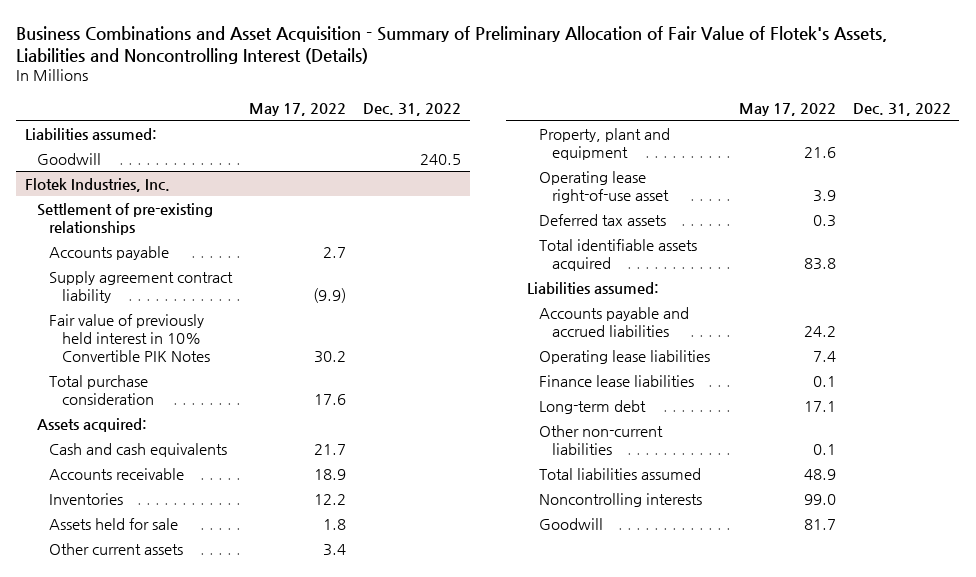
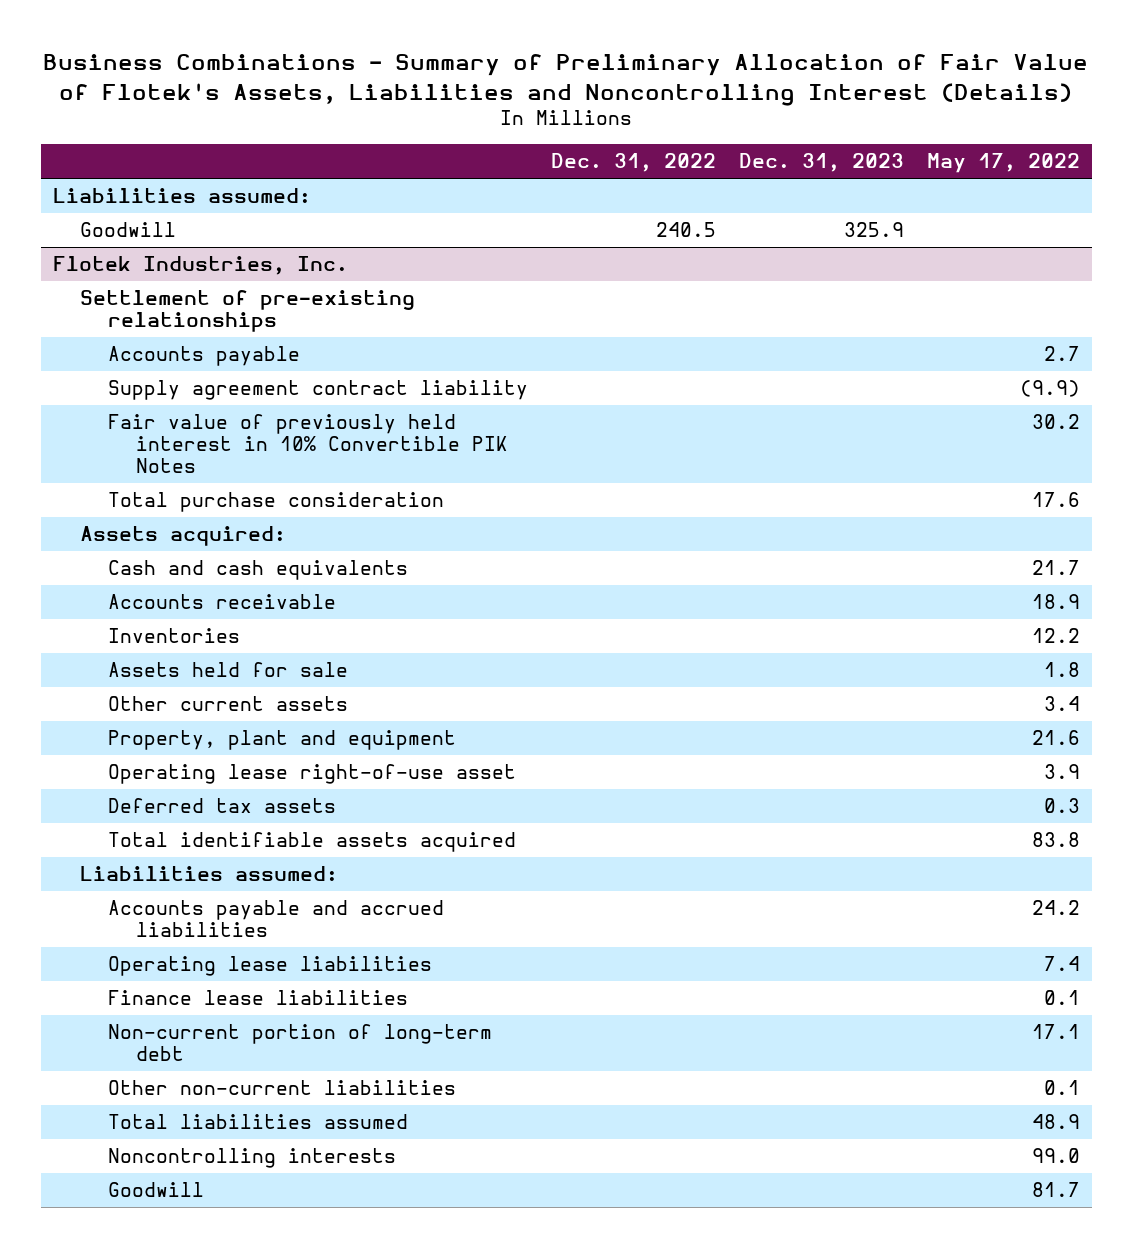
[16,25,888,64] Business Combinations and Asset Acquisition - Summary of Preliminary Allocation of Fair Value of Flotek's Assets, Liabilities and Noncontrolling Interest (Details) -> [43,54,1089,106] Business Combinations - Summary of Preliminary Allocation of Fair Value of Flotek's Assets, Liabilities and Noncontrolling Interest (Details)
none -> [739,153,905,173] Dec. 31, 2023
[539,399,647,414] Long-term debt -> [108,1024,493,1062] Non-current portion of long-term debt

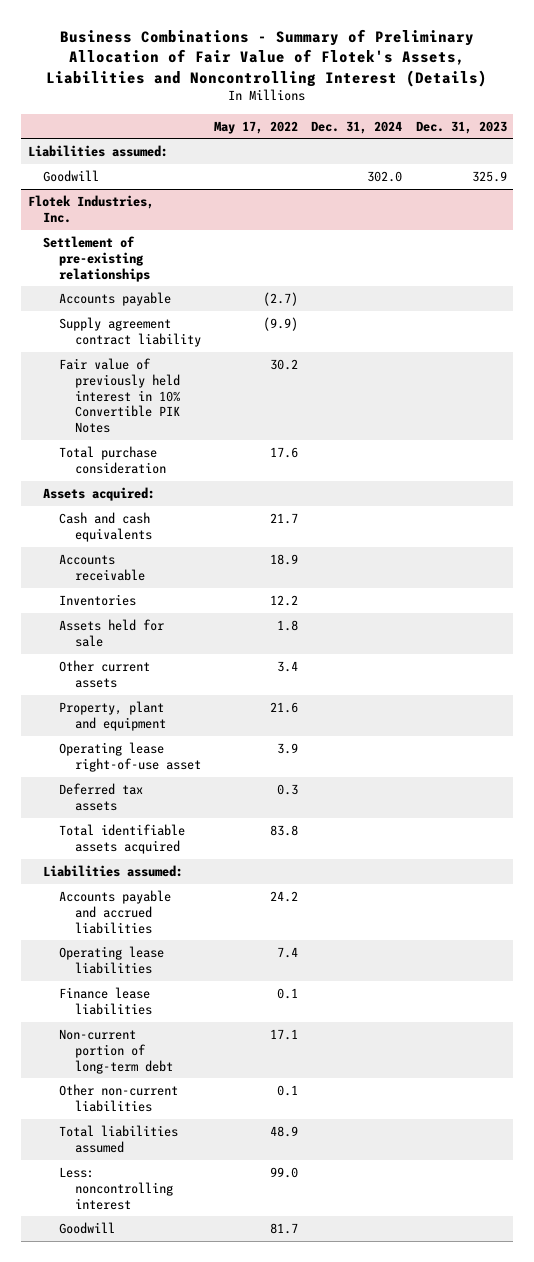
[551,153,717,173] Dec. 31, 2022 -> none
none -> [311,120,403,134] Dec. 31, 2024
[1044,346,1081,362] 2.7 -> [263,292,299,307] (2.7)
[108,1148,397,1169] Noncontrolling interests -> [59,1167,173,1210] Less: noncontrolling interest

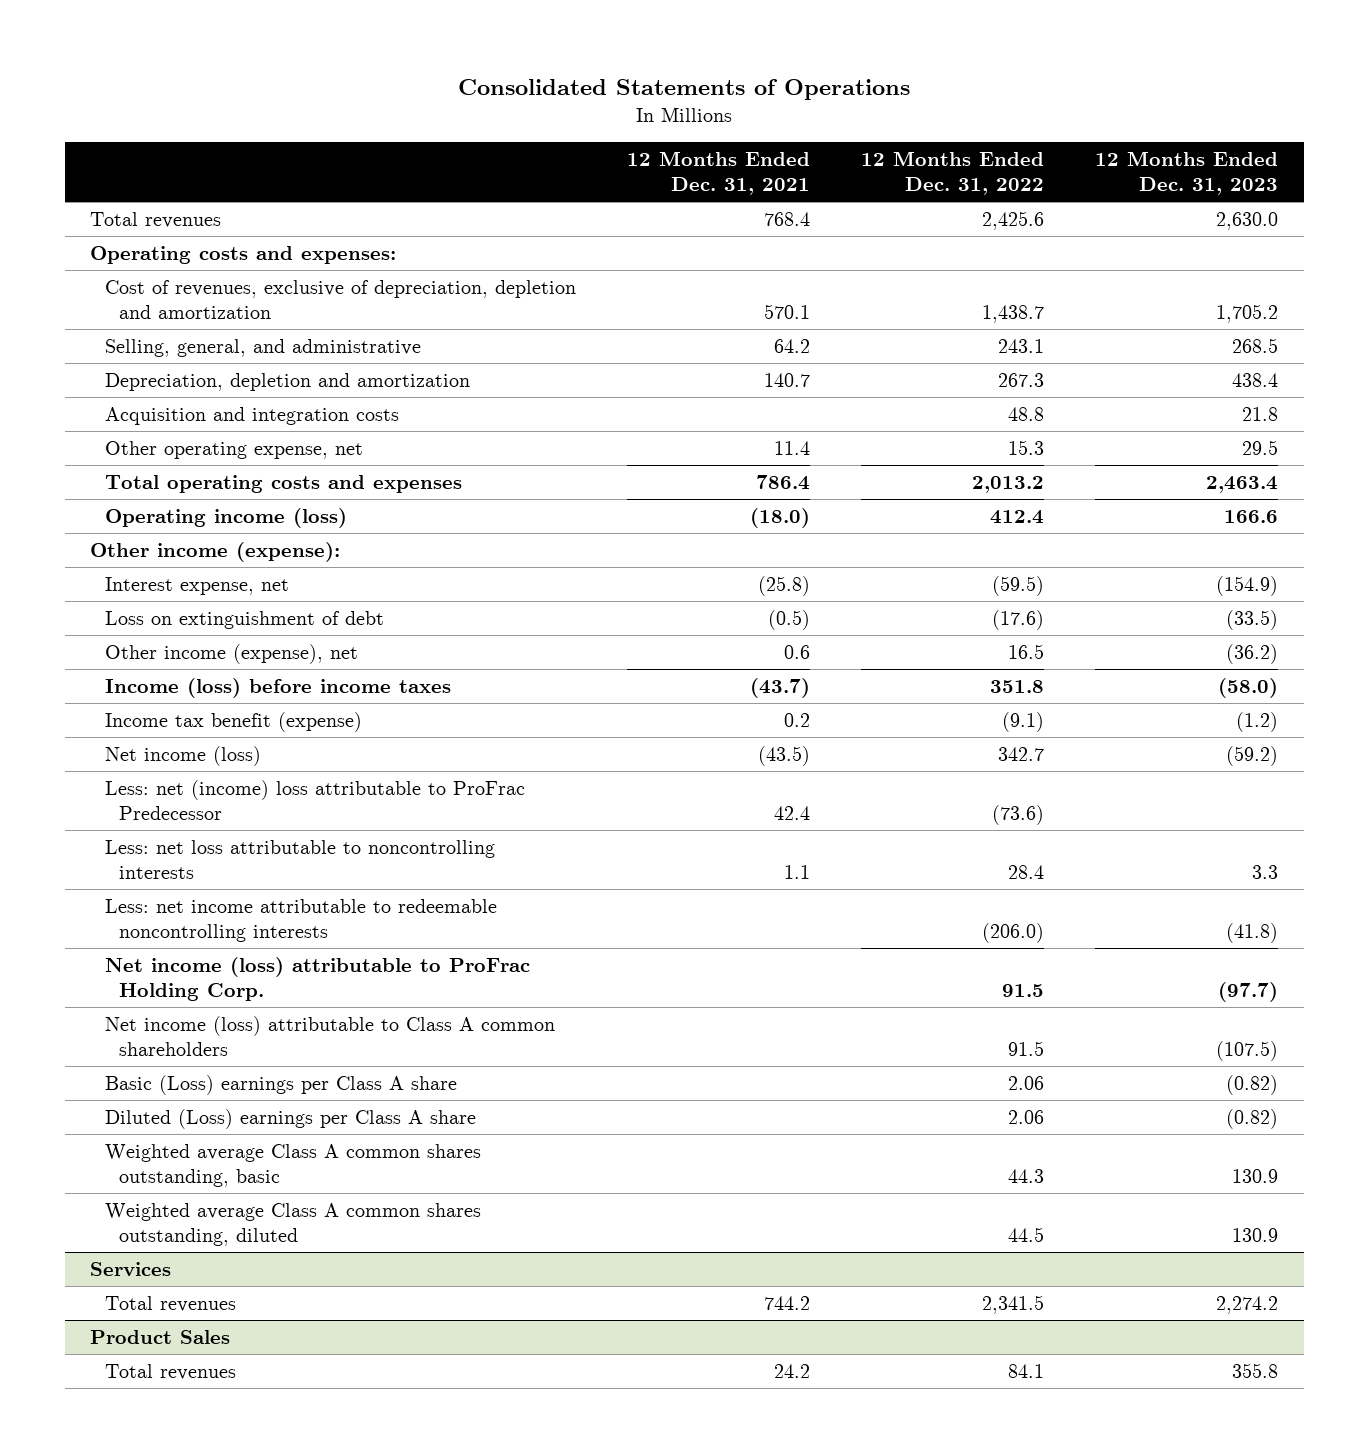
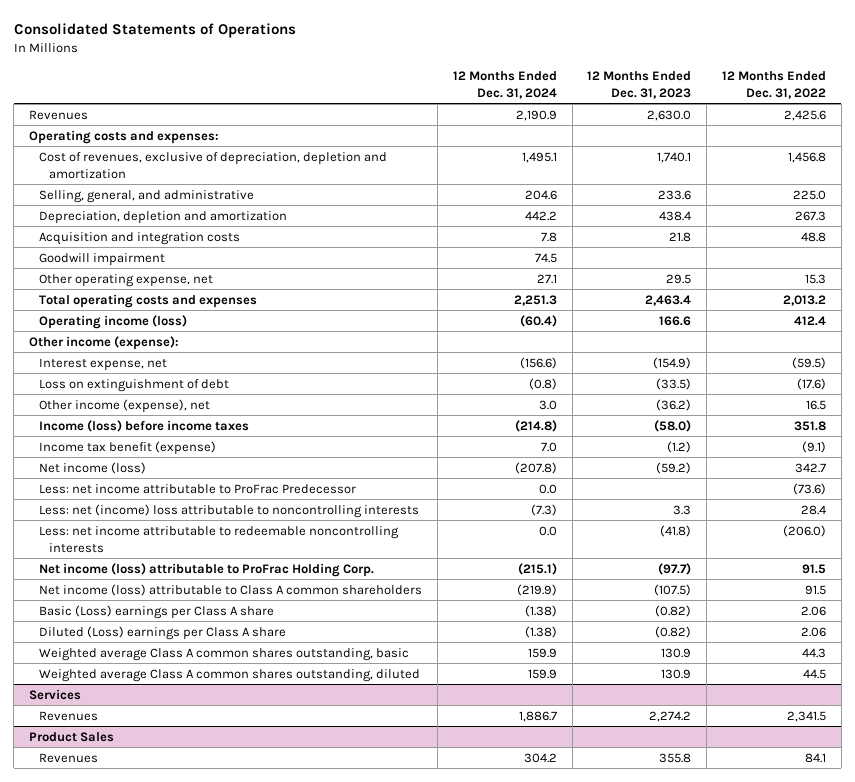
[626,150,810,195] 12 Months Ended Dec. 31, 2021 -> none
none -> [452,70,557,99] 12 Months Ended Dec. 31, 2024
[90,211,222,228] Total revenues -> [29,109,89,120] Revenues
[982,304,1045,323] 1,438.7 -> [787,151,826,163] 1,456.8
[1216,303,1279,323] 1,705.2 -> [657,151,692,163] 1,740.1
[998,338,1045,353] 243.1 -> [792,189,826,200] 225.0
[1232,337,1279,353] 268.5 -> [658,189,692,200] 233.6
none -> [39,252,166,266] Goodwill impairment
[104,779,525,820] Less: net (income) loss attributable to ProFrac Predecessor -> [39,483,357,494] Less: net income attributable to ProFrac Predecessor
[104,839,495,879] Less: net loss attributable to noncontrolling interests -> [39,503,420,518] Less: net (income) loss attributable to noncontrolling interests
[104,1295,236,1312] Total revenues -> [39,710,99,721] Revenues
[104,1363,236,1380] Total revenues -> [39,752,99,763] Revenues

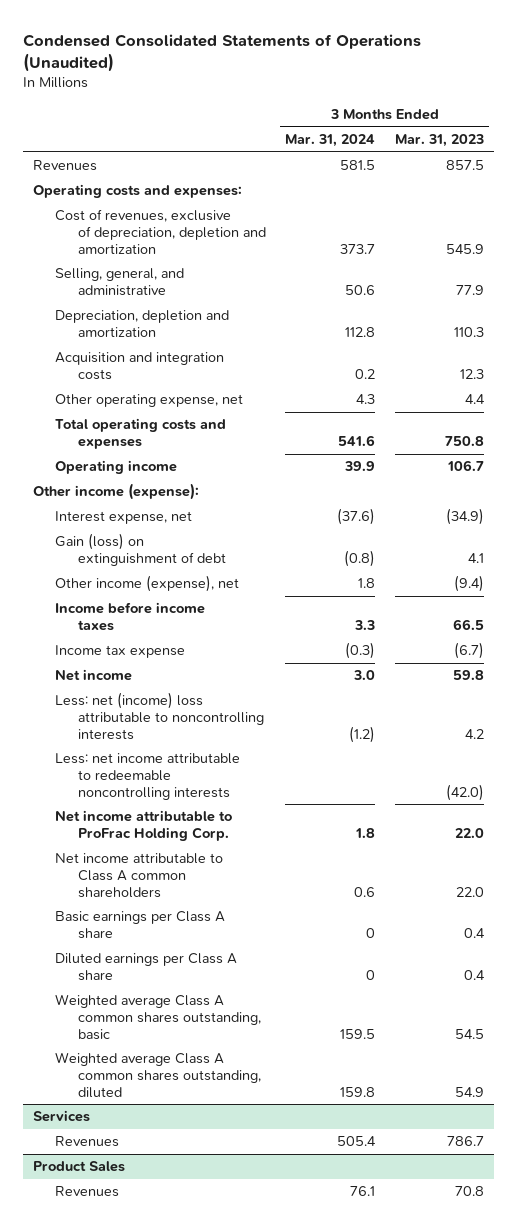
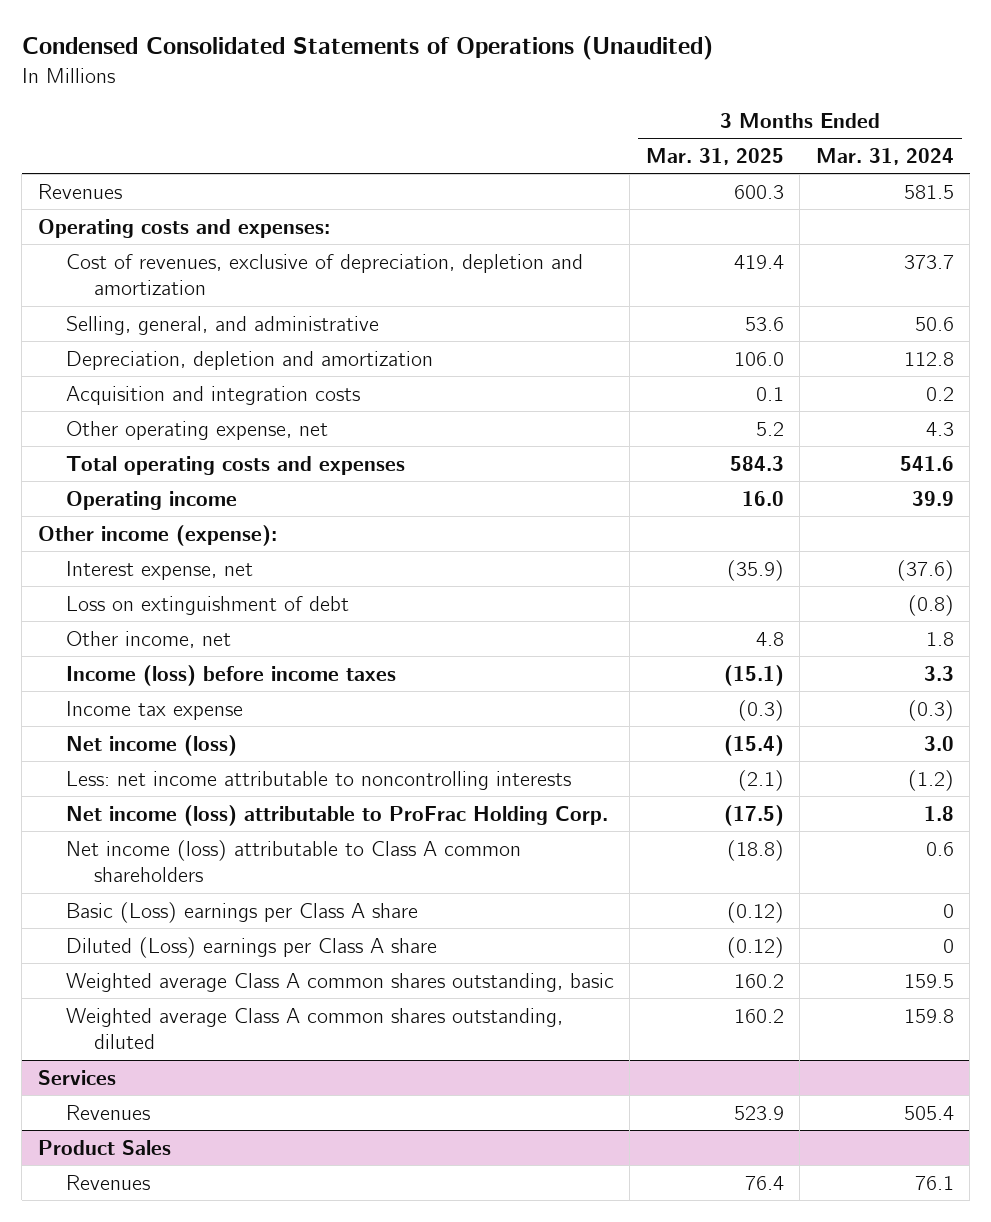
[395,134,485,148] Mar. 31, 2023 -> none
none -> [645,148,784,166] Mar. 31, 2025
[55,533,226,567] Gain (loss) on extinguishment of debt -> [65,595,349,615] Loss on extinguishment of debt
[55,575,240,593] Other income (expense), net -> [65,630,231,648] Other income, net
[55,602,206,632] Income before income taxes -> [65,664,396,686] Income (loss) before income taxes
[55,753,241,800] Less: net income attributable to redeemable noncontrolling interests -> none
[55,669,133,682] Net income -> [65,734,237,756] Net income (loss)
[55,692,264,740] Less: net (income) loss attributable to noncontrolling interests -> [65,770,571,790] Less: net income attributable to noncontrolling interests
[55,810,233,842] Net income attributable to ProFrac Holding Corp. -> [65,804,608,826] Net income (loss) attributable to ProFrac Holding Corp.
[55,853,224,898] Net income attributable to Class A common shareholders -> [65,839,521,883] Net income (loss) attributable to Class A common shareholders
[55,911,226,940] Basic earnings per Class A share -> [65,901,418,923] Basic (Loss) earnings per Class A share
[55,953,238,982] Diluted earnings per Class A share -> [65,936,437,958] Diluted (Loss) earnings per Class A share

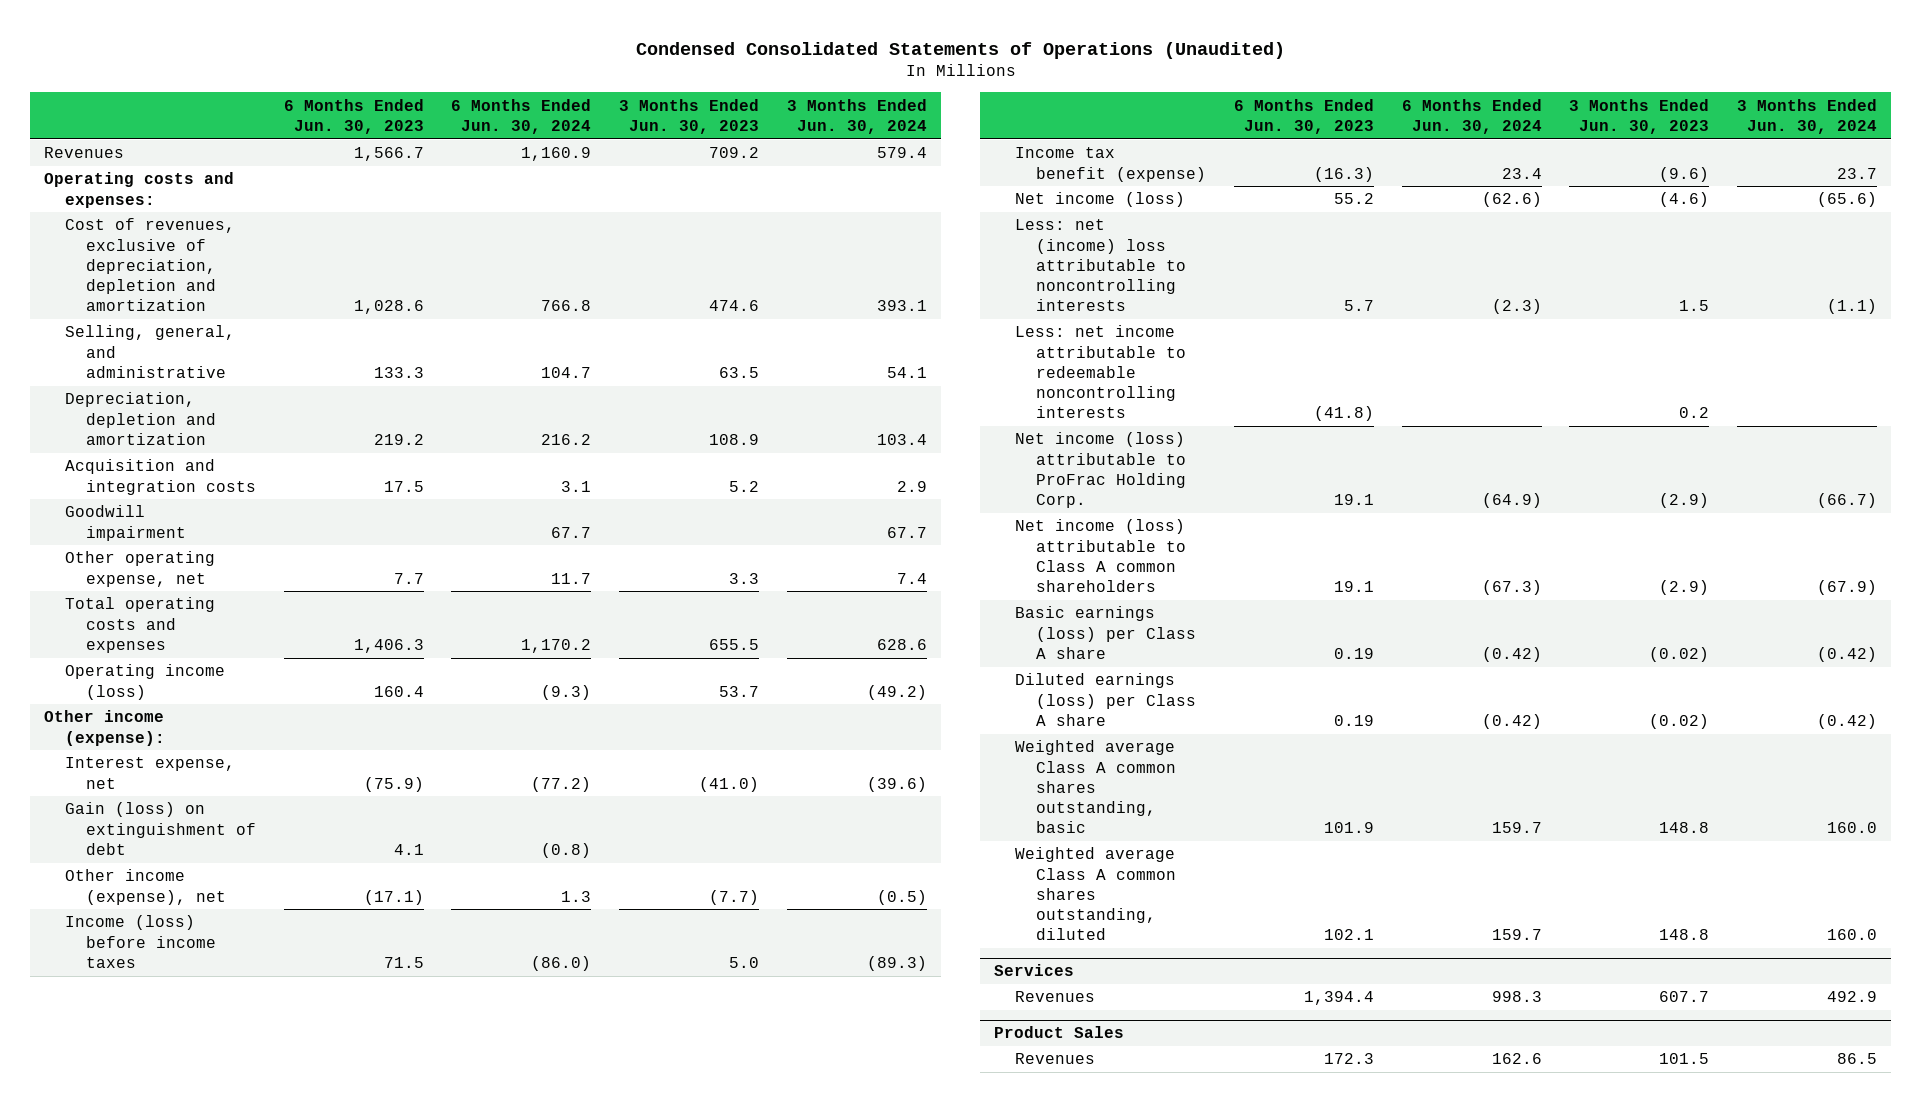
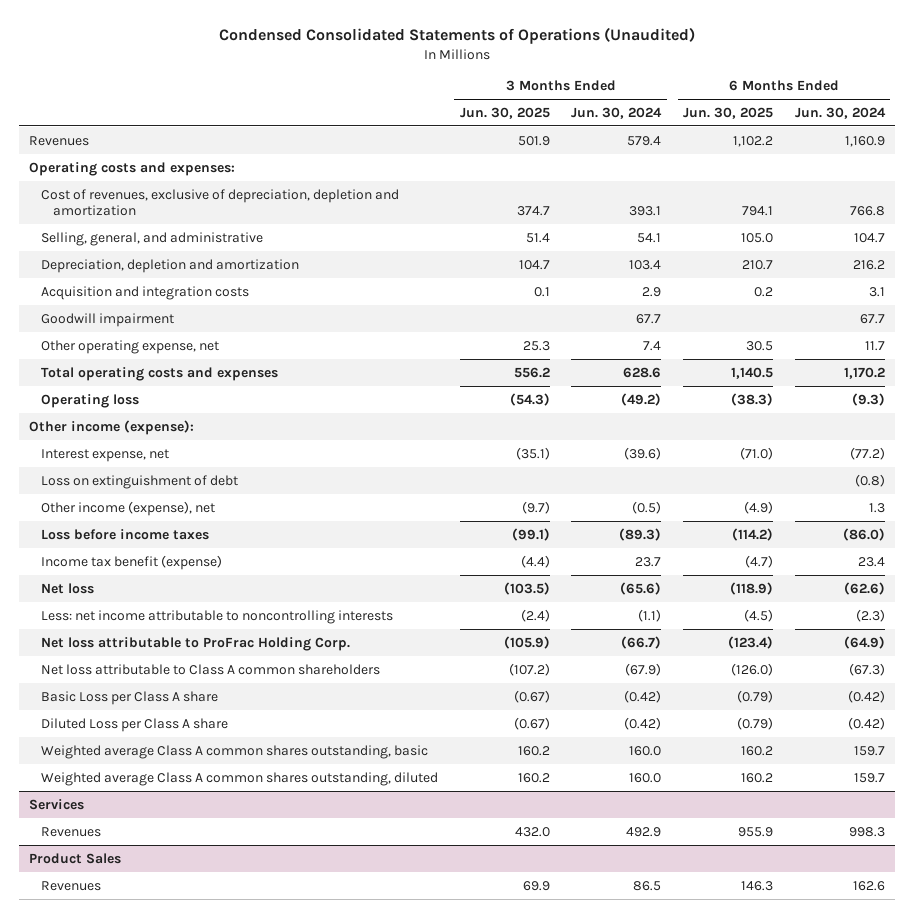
[283,98,424,135] 6 Months Ended Jun. 30, 2023 -> none
[619,98,760,135] 3 Months Ended Jun. 30, 2023 -> none
none -> [459,106,550,119] Jun. 30, 2025
none -> [683,106,774,119] Jun. 30, 2025
[64,664,225,700] Operating income (loss) -> [41,393,140,408] Operating loss
[64,802,257,855] Gain (loss) on extinguishment of debt -> [41,474,239,489] Loss on extinguishment of debt
[64,915,217,968] Income (loss) before income taxes -> [41,528,210,540] Loss before income taxes
[1015,325,1187,419] Less: net income attributable to redeemable noncontrolling interests -> none
[1015,192,1186,208] Net income (loss) -> [41,582,95,594] Net loss
[1015,219,1187,312] Less: net (income) loss attributable to noncontrolling interests -> [41,609,394,624] Less: net income attributable to noncontrolling interests
[1015,432,1187,509] Net income (loss) attributable to ProFrac Holding Corp. -> [41,636,351,651] Net loss attributable to ProFrac Holding Corp.
[1015,519,1187,593] Net income (loss) attributable to Class A common shareholders -> [41,663,381,675] Net loss attributable to Class A common shareholders
[1015,606,1197,659] Basic earnings (loss) per Class A share -> [41,690,219,705] Basic Loss per Class A share
[1015,673,1197,726] Diluted earnings (loss) per Class A share -> [41,717,229,732] Diluted Loss per Class A share

